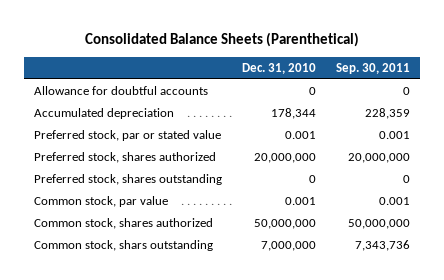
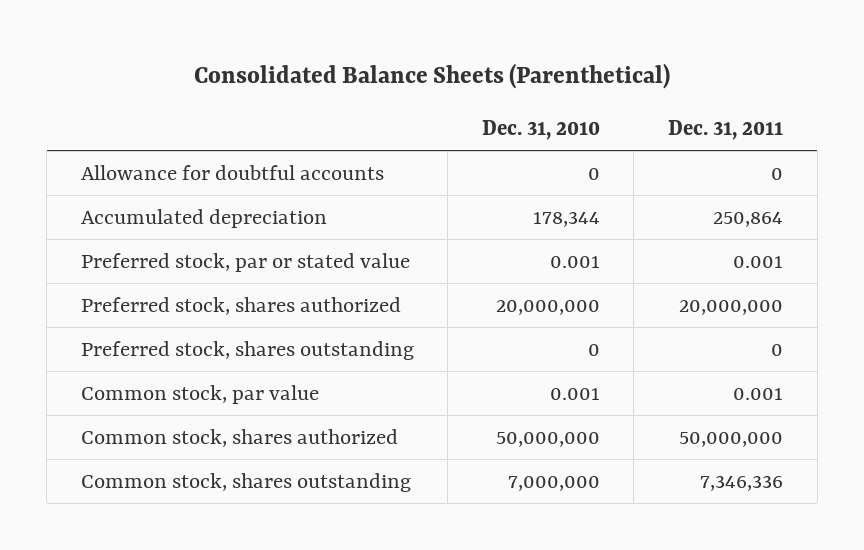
[336,63,411,75] Sep. 30, 2011 -> none
none -> [668,119,784,140] Dec. 31, 2011
[33,240,213,252] Common stock, shars outstanding -> [80,472,411,492] Common stock, shares outstanding

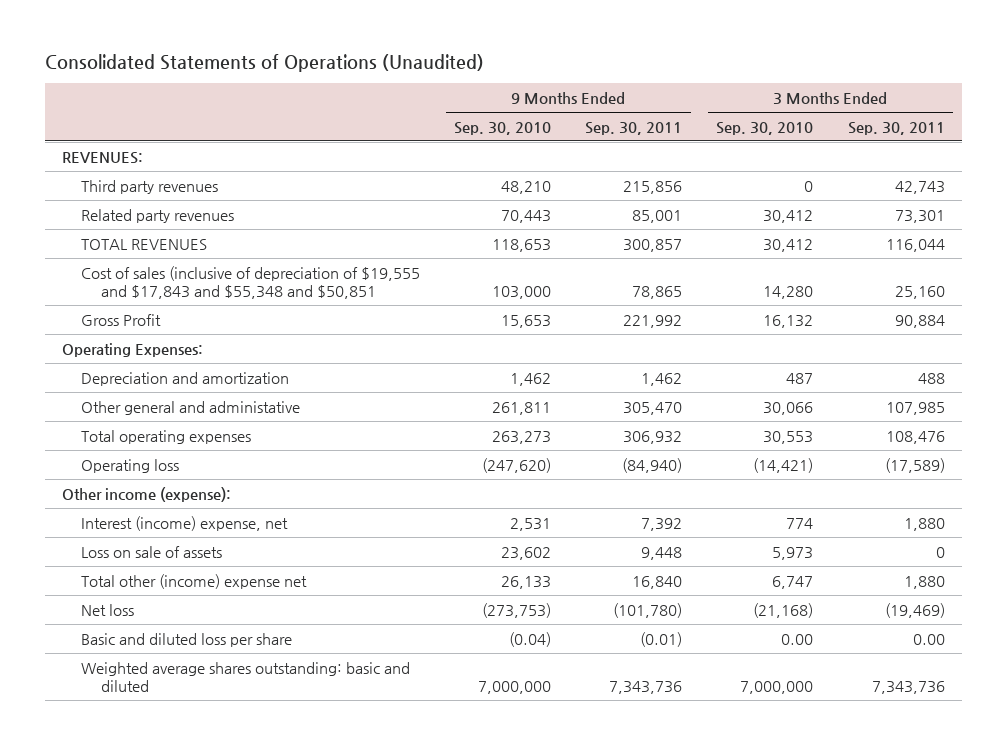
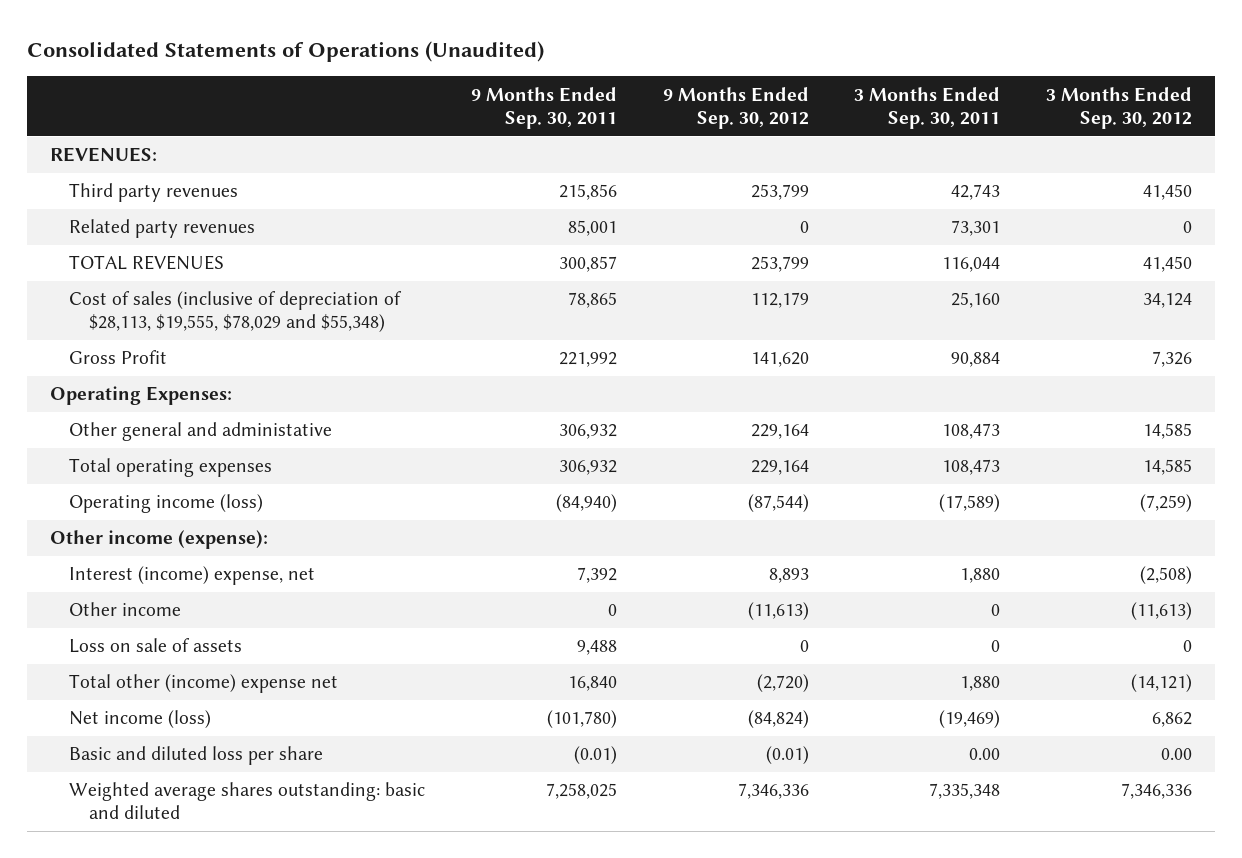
[454,121,552,135] Sep. 30, 2010 -> none
[716,121,814,135] Sep. 30, 2010 -> none
none -> [662,86,809,129] 9 Months Ended Sep. 30, 2012
none -> [1045,86,1192,129] 3 Months Ended Sep. 30, 2012
[81,265,421,299] Cost of sales (inclusive of depreciation of $19,555 and $17,843 and $55,348 and $50,851 -> [69,291,403,333] Cost of sales (inclusive of depreciation of $28,113, $19,555, $78,029 and $55,348)
[81,371,290,386] Depreciation and amortization -> none
[623,401,683,415] 305,470 -> [559,424,618,440] 306,932
[885,401,945,415] 107,985 -> [942,423,1001,440] 108,473
[885,430,945,444] 108,476 -> [942,459,1001,476] 108,473
[81,458,180,473] Operating loss -> [69,494,264,514] Operating income (loss)
none -> [69,602,182,617] Other income
[641,546,683,560] 9,448 -> [577,640,618,656] 9,488
[81,603,135,616] Net loss -> [69,710,212,729] Net income (loss)
[609,680,683,694] 7,343,736 -> [546,783,618,800] 7,258,025
[871,680,945,694] 7,343,736 -> [929,783,1001,800] 7,335,348

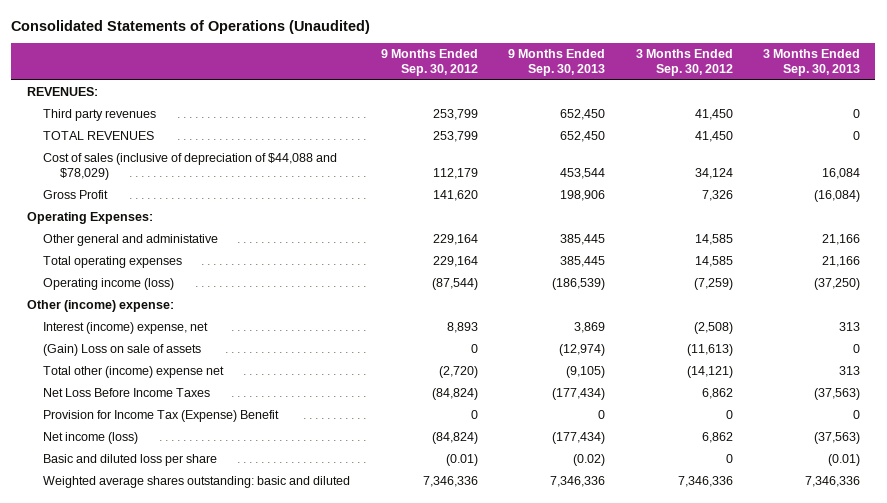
[471,86,618,129] 9 Months Ended Sep. 30, 2011 -> none
[854,86,1001,129] 3 Months Ended Sep. 30, 2011 -> none
none -> [508,49,606,77] 9 Months Ended Sep. 30, 2013
none -> [763,49,861,77] 3 Months Ended Sep. 30, 2013
[69,219,256,239] Related party revenues -> none
[69,291,403,333] Cost of sales (inclusive of depreciation of $28,113, $19,555, $78,029 and $55,348) -> [43,153,338,181] Cost of sales (inclusive of depreciation of $44,088 and $78,029)
[49,530,268,550] Other income (expense): -> [26,300,174,313] Other (income) expense:
[69,602,182,617] Other income -> none
[69,638,243,654] Loss on sale of assets -> [43,344,202,357] (Gain) Loss on sale of assets
[1182,640,1192,653] 0 -> [686,344,733,357] (11,613)
none -> [43,388,211,398] Net Loss Before Income Taxes
none -> [43,410,280,423] Provision for Income Tax (Expense) Benefit
[1160,748,1192,761] 0.00 -> [725,454,733,464] 0

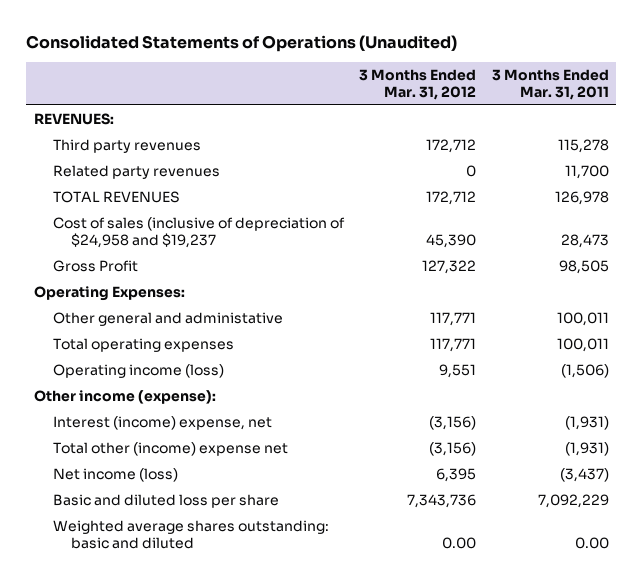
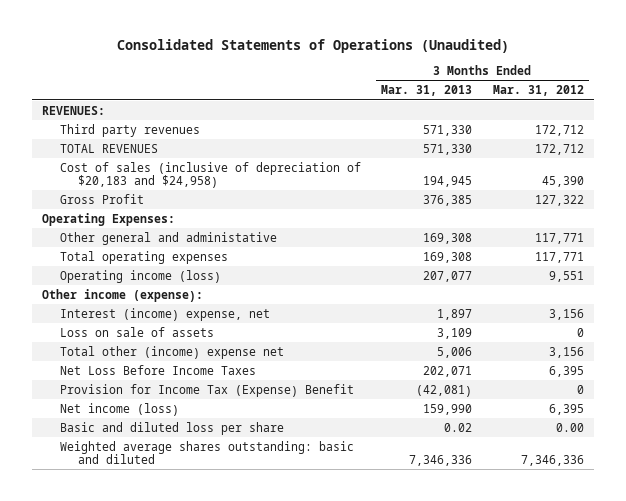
[491,69,609,100] 3 Months Ended Mar. 31, 2011 -> none
none -> [381,85,473,97] Mar. 31, 2013
[52,165,220,180] Related party revenues -> none
[52,217,345,248] Cost of sales (inclusive of depreciation of $24,958 and $19,237 -> [60,161,362,189] Cost of sales (inclusive of depreciation of $20,183 and $24,958)
[429,416,477,431] (3,156) -> [548,308,584,320] 3,156
none -> [60,326,215,337] Loss on sale of assets
[429,442,477,457] (3,156) -> [548,346,584,358] 3,156
none -> [60,364,257,375] Net Loss Before Income Taxes
none -> [60,383,355,397] Provision for Income Tax (Expense) Benefit
[407,494,477,509] 7,343,736 -> [555,422,584,432] 0.00
[442,536,477,549] 0.00 -> [520,455,584,467] 7,346,336

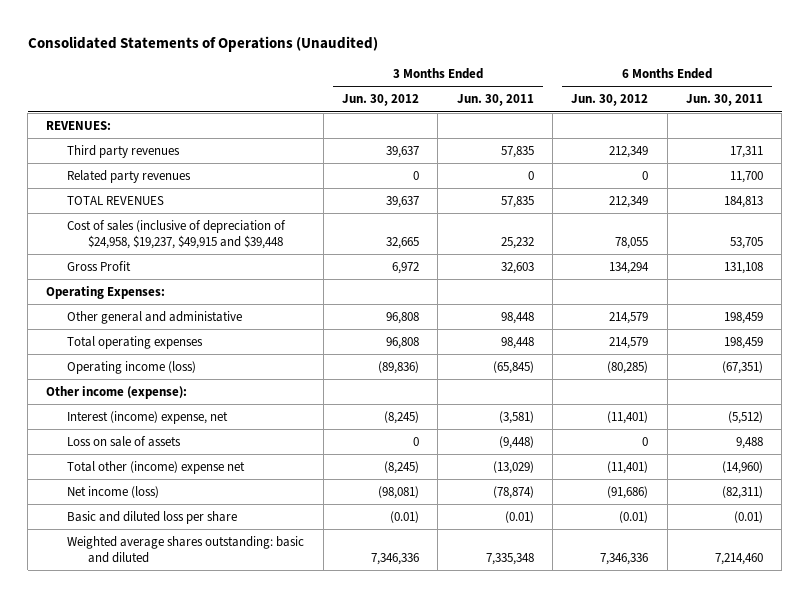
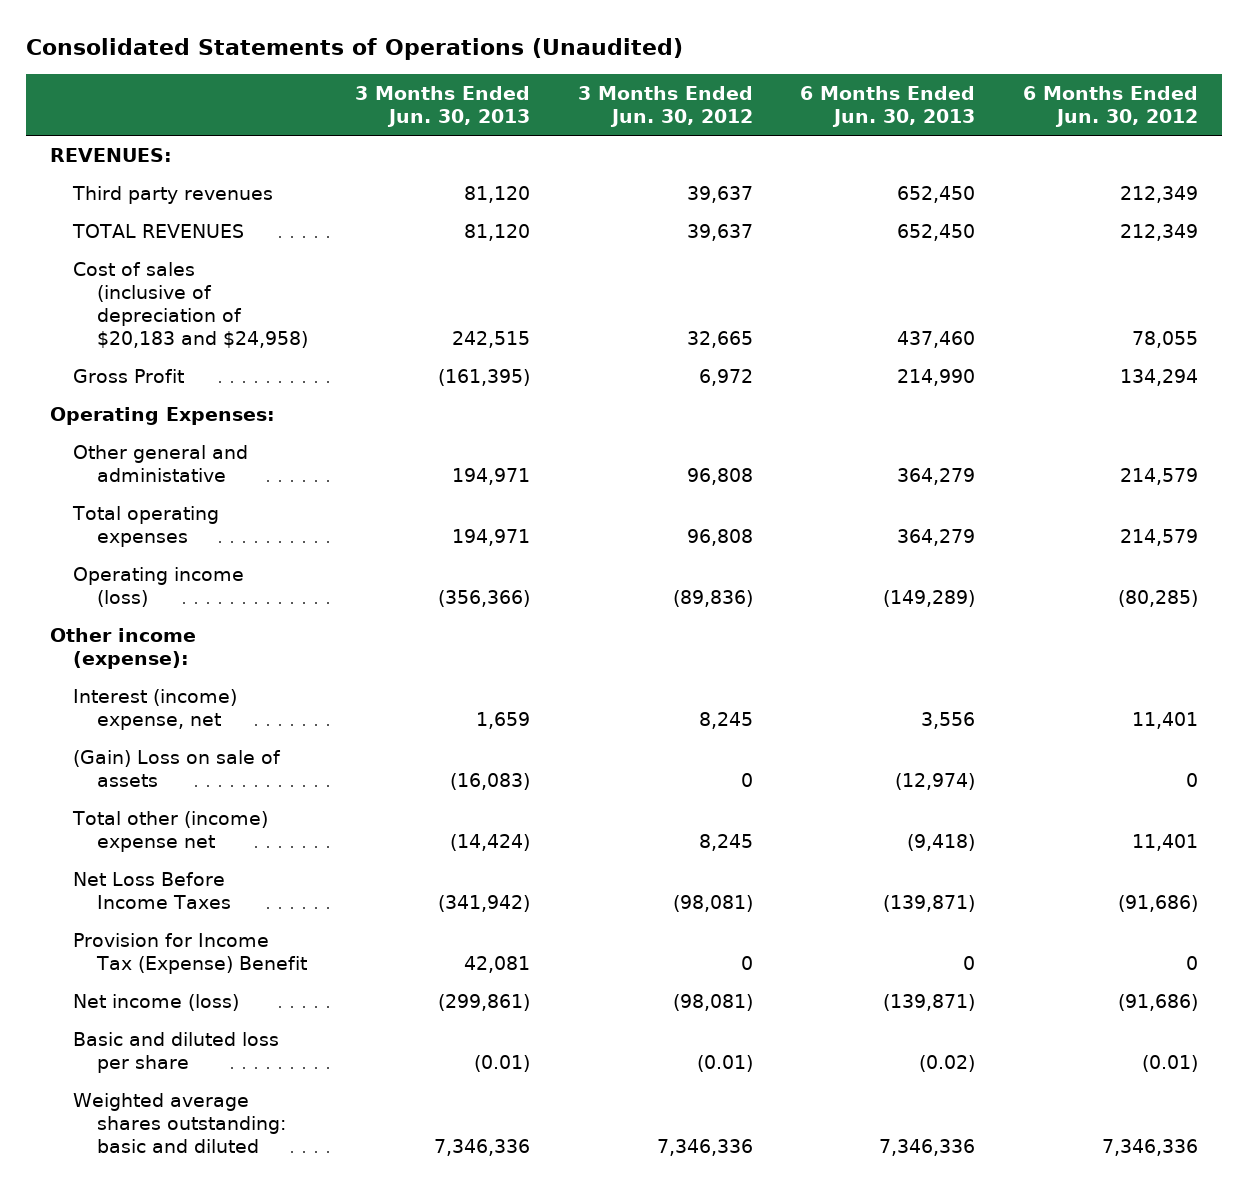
[456,94,534,107] Jun. 30, 2011 -> none
[685,94,763,107] Jun. 30, 2011 -> none
none -> [355,86,531,128] 3 Months Ended Jun. 30, 2013
none -> [800,86,976,128] 6 Months Ended Jun. 30, 2013
[67,169,192,183] Related party revenues -> none
[67,219,287,249] Cost of sales (inclusive of depreciation of $24,958, $19,237, $49,915 and $39,448 -> [73,261,308,348] Cost of sales (inclusive of depreciation of $20,183 and $24,958)
[383,410,419,424] (8,245) -> [698,711,753,729] 8,245
[607,410,649,424] (11,401) -> [1131,711,1198,729] 11,401
[67,435,182,447] Loss on sale of assets -> [73,749,282,787] (Gain) Loss on sale of assets
[383,460,419,474] (8,245) -> [698,833,753,851] 8,245
[607,460,649,474] (11,401) -> [1131,833,1198,851] 11,401
none -> [73,871,231,909] Net Loss Before Income Taxes
none -> [73,932,307,974] Provision for Income Tax (Expense) Benefit

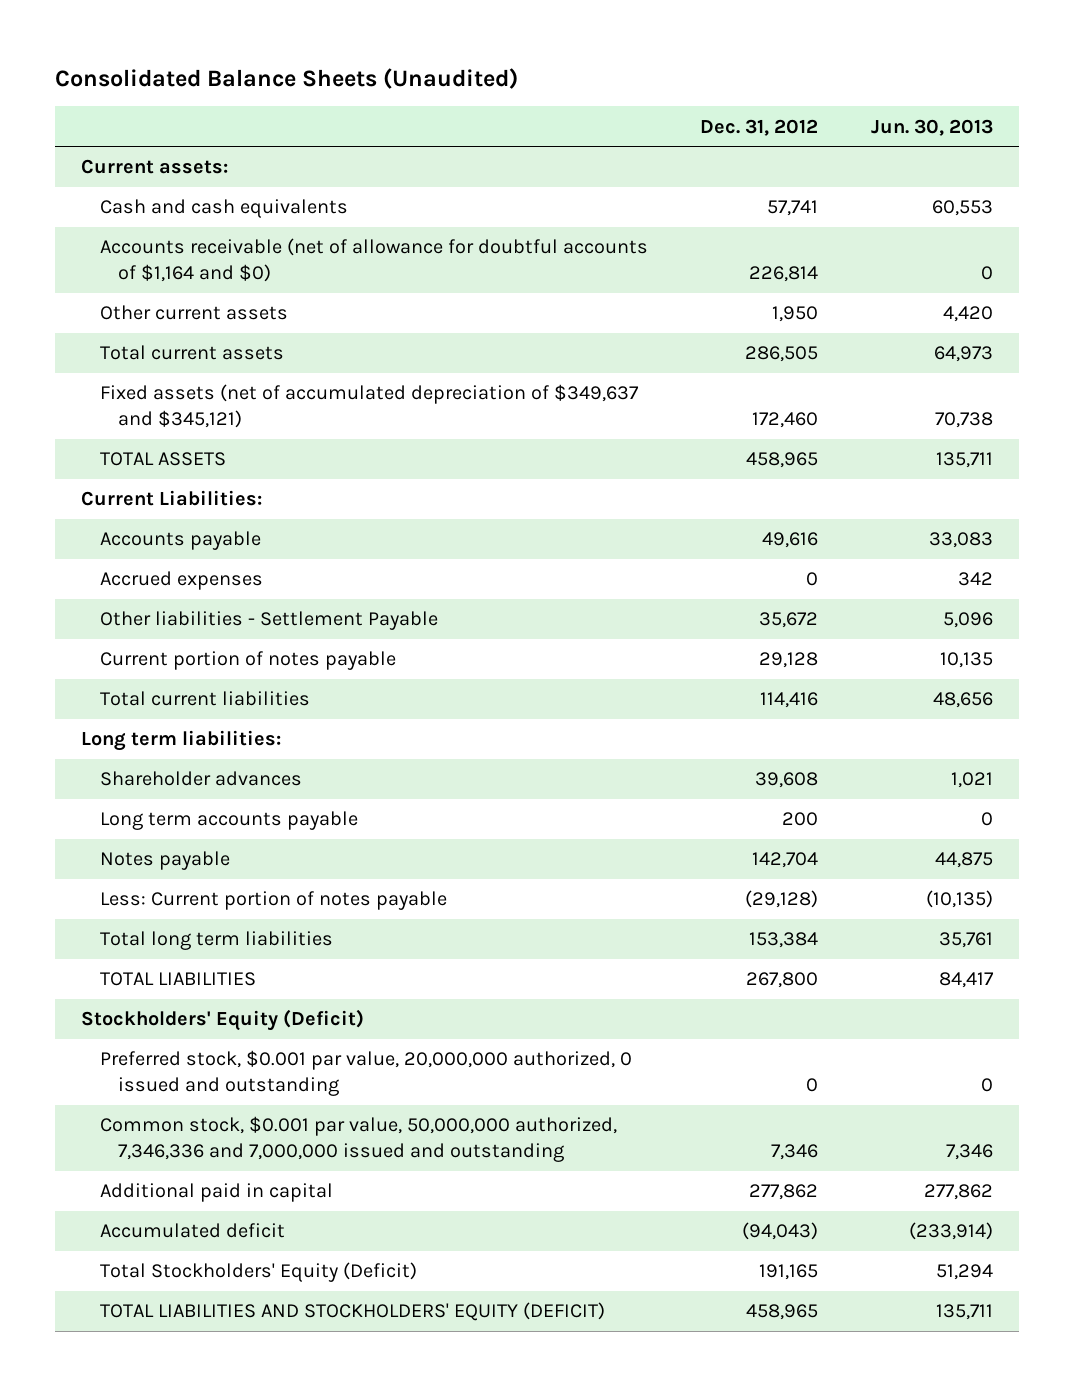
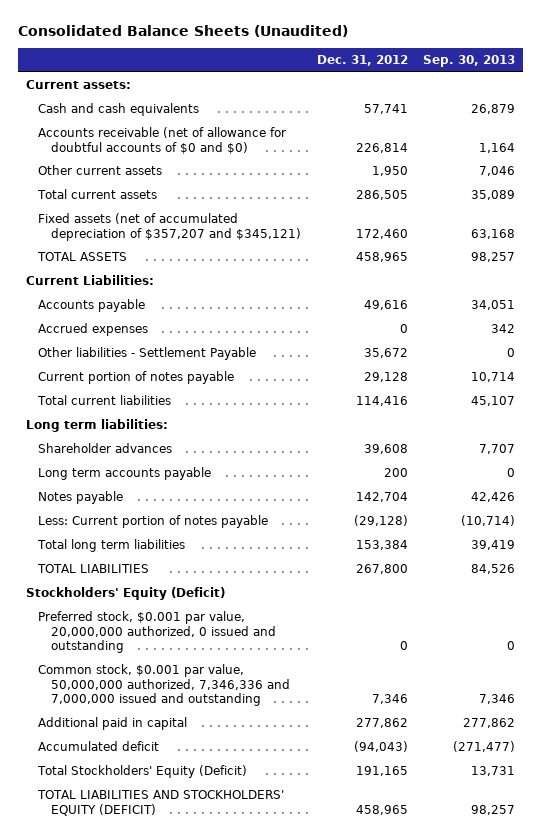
[871,118,994,136] Jun. 30, 2013 -> none
none -> [423,55,516,68] Sep. 30, 2013
[99,238,648,283] Accounts receivable (net of allowance for doubtful accounts of $1,164 and $0) -> [38,127,287,154] Accounts receivable (net of allowance for doubtful accounts of $0 and $0)
[99,384,639,429] Fixed assets (net of accumulated depreciation of $349,637 and $345,121) -> [38,213,301,241] Fixed assets (net of accumulated depreciation of $357,207 and $345,121)

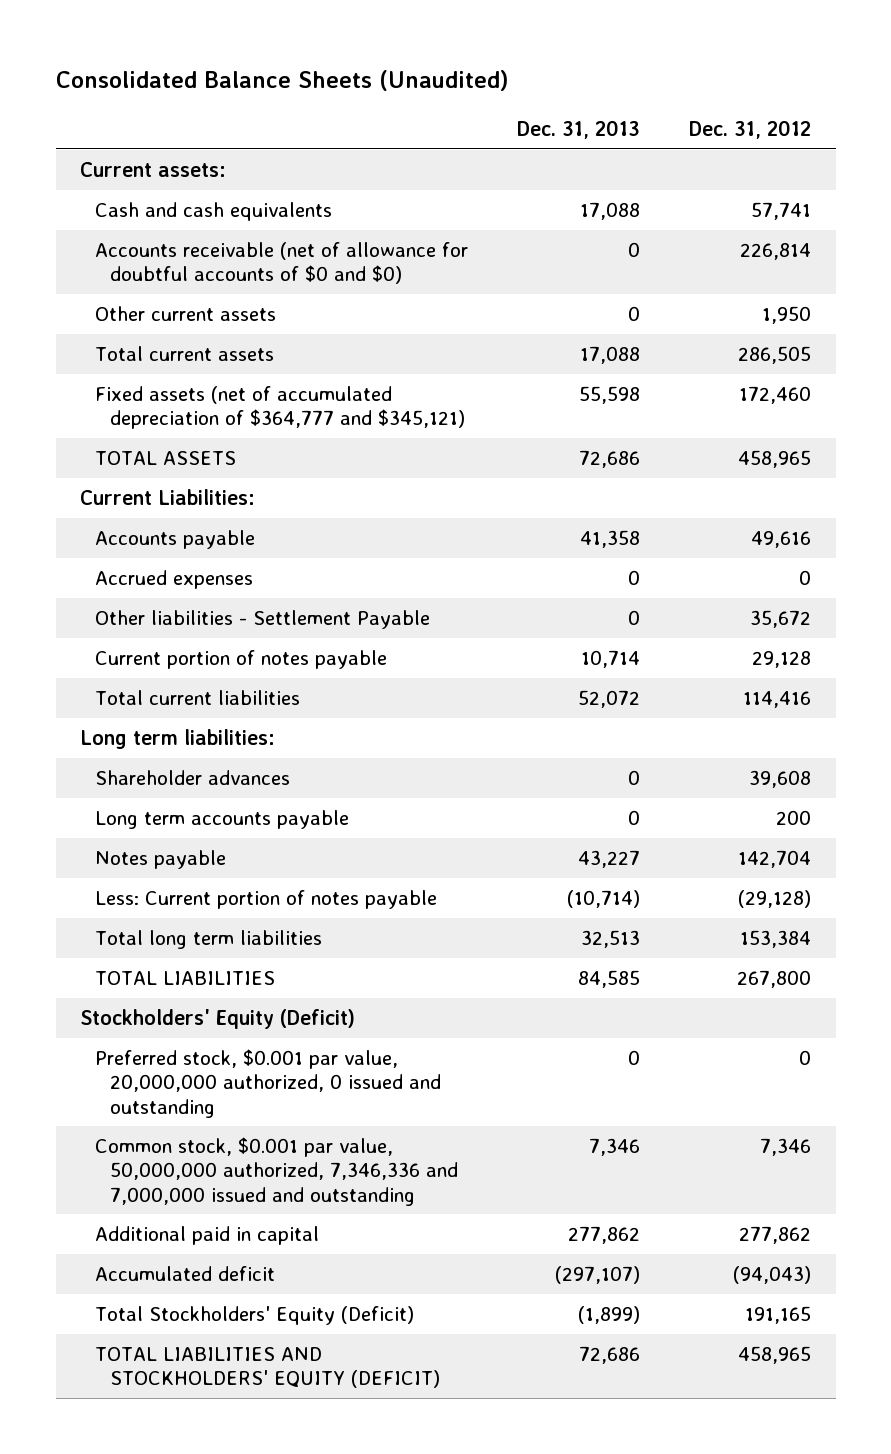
[423,55,516,68] Sep. 30, 2013 -> none
none -> [517,119,641,139] Dec. 31, 2013
[38,213,301,241] Fixed assets (net of accumulated depreciation of $357,207 and $345,121) -> [95,385,466,430] Fixed assets (net of accumulated depreciation of $364,777 and $345,121)

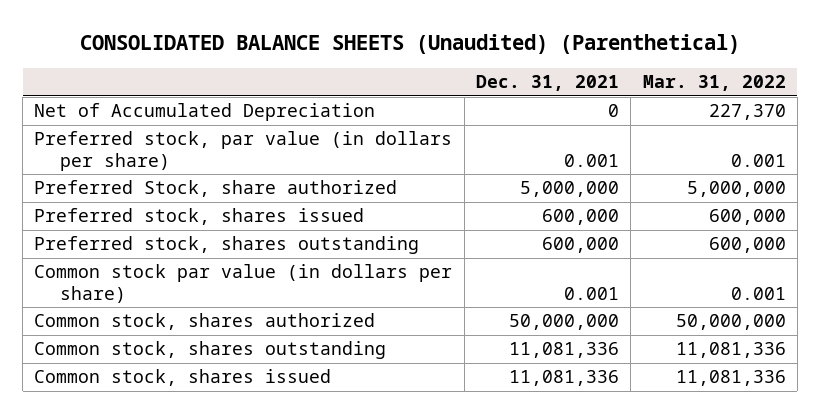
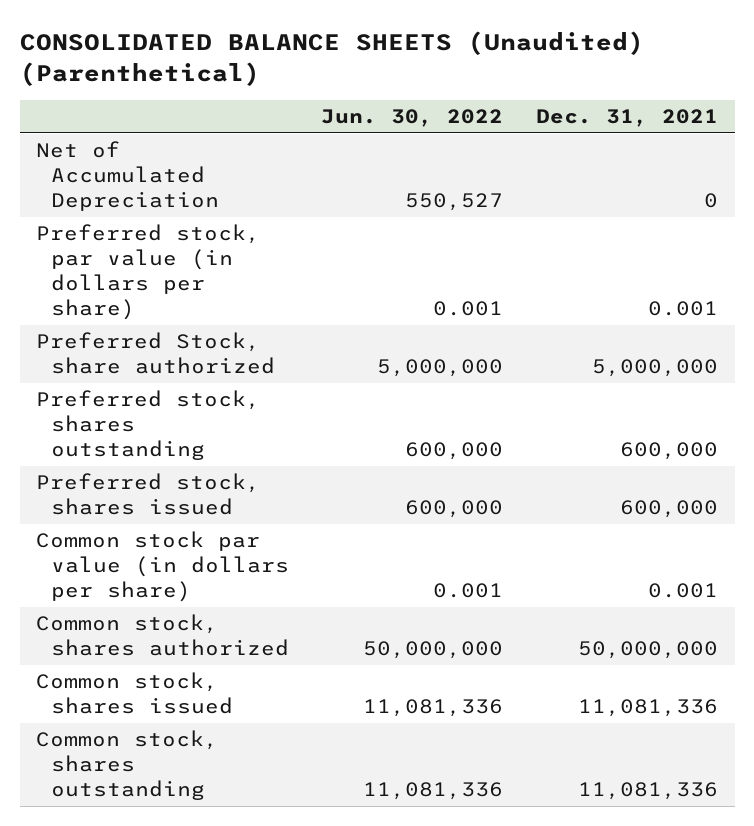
[642,75,786,92] Mar. 31, 2022 -> none
none -> [321,109,504,128] Jun. 30, 2022
[34,208,365,226] Preferred stock, shares issued -> [36,473,261,516] Preferred stock, shares issued
[34,341,387,360] Common stock, shares outstanding -> [36,730,219,801] Common stock, shares outstanding

